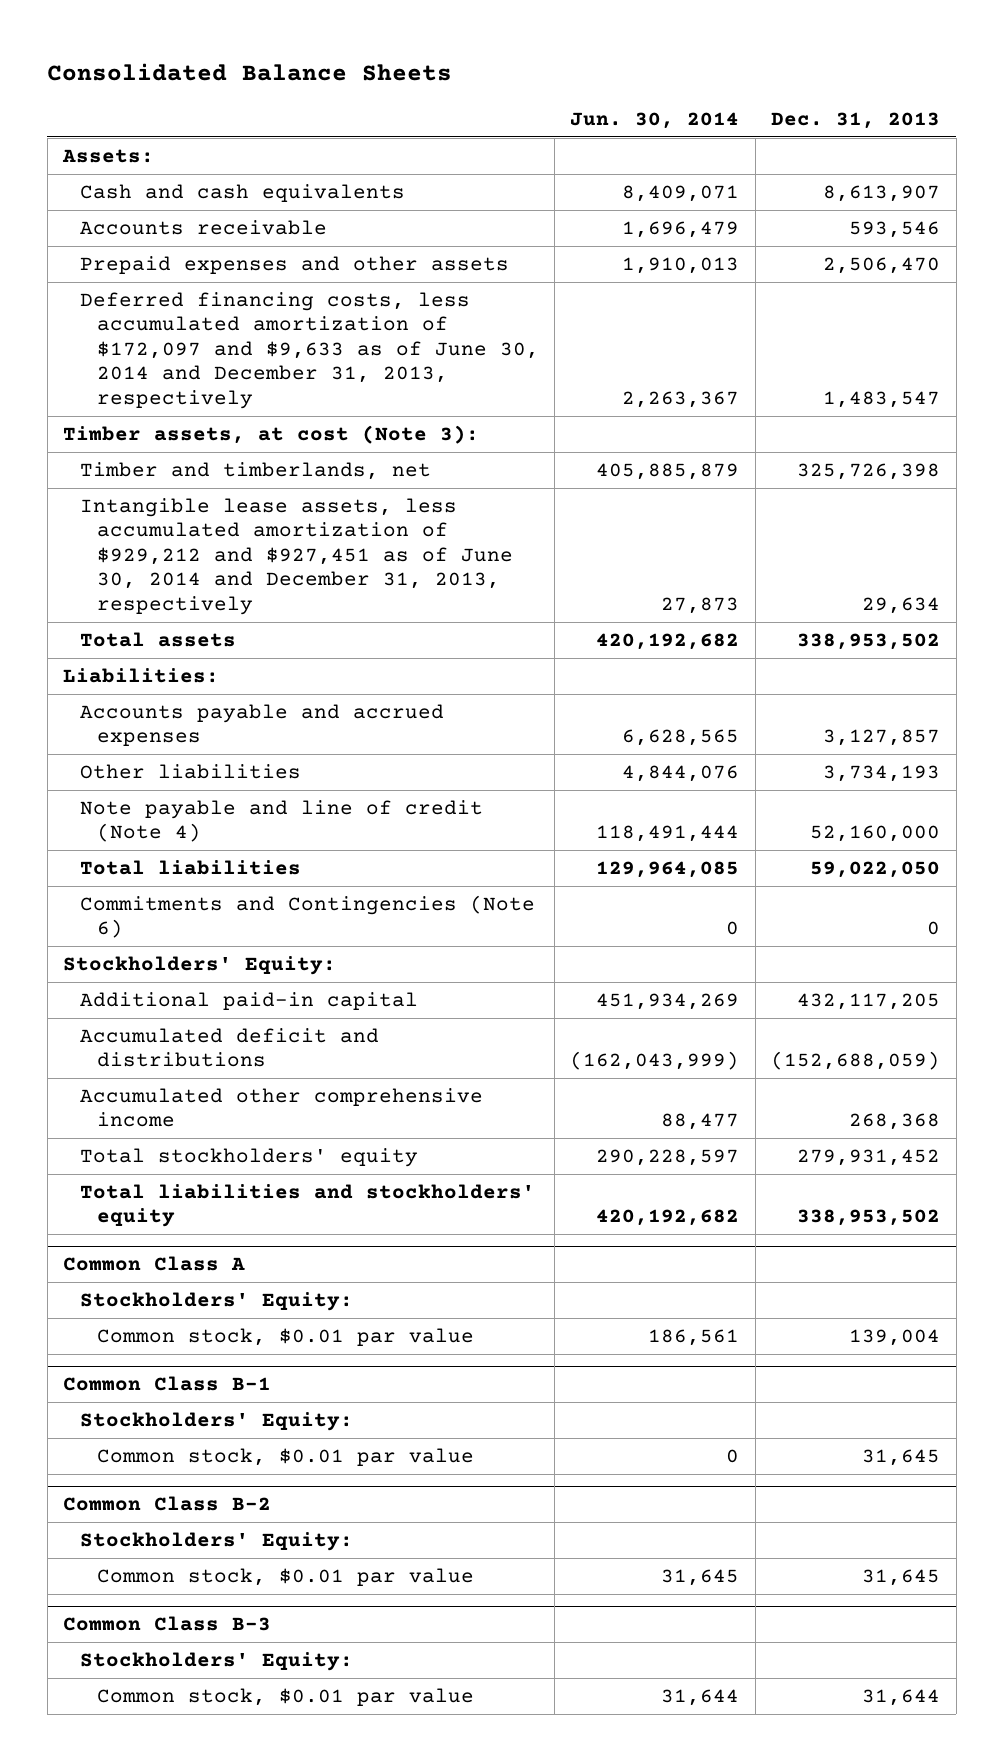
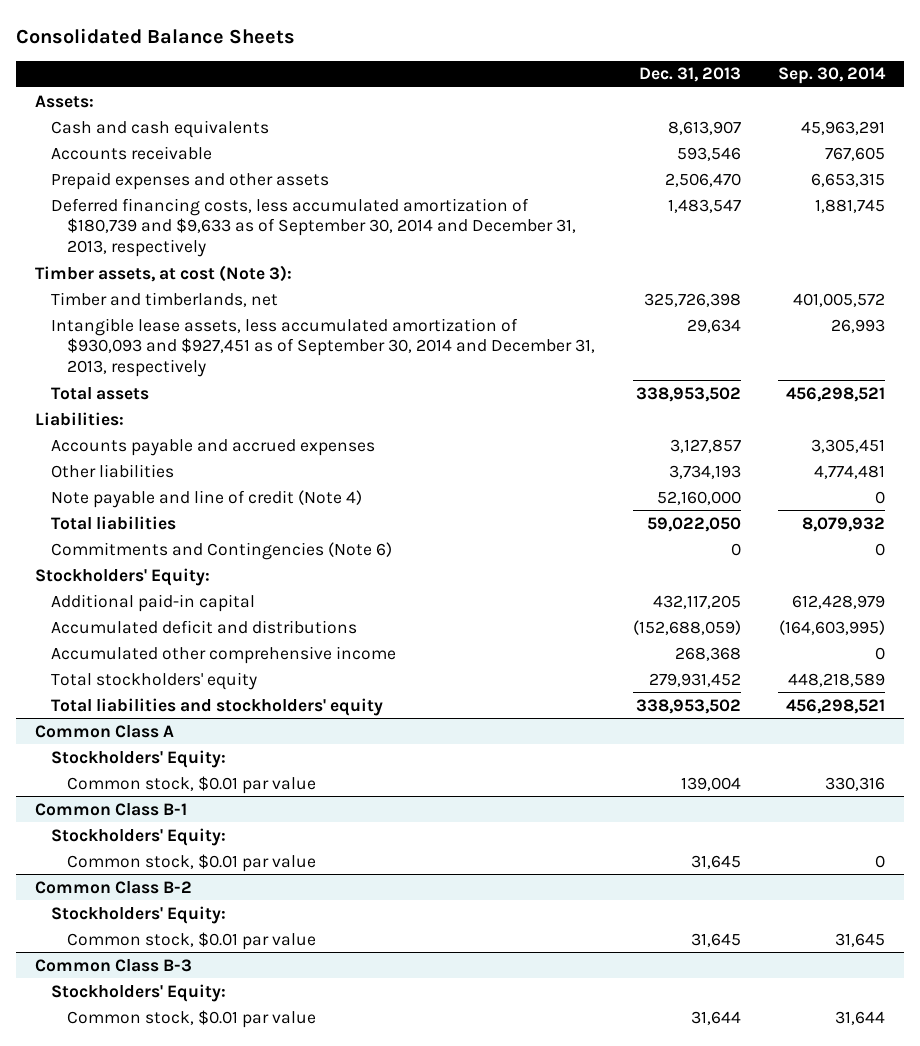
[570,112,740,130] Jun. 30, 2014 -> none
none -> [777,67,886,85] Sep. 30, 2014
[79,291,539,409] Deferred financing costs, less accumulated amortization of $172,097 and $9,633 as of June 30, 2014 and December 31, 2013, respectively -> [51,197,577,257] Deferred financing costs, less accumulated amortization of $180,739 and $9,633 as of September 30, 2014 and December 31, 2013, respectively
[79,497,513,615] Intangible lease assets, less accumulated amortization of $929,212 and $927,451 as of June 30, 2014 and December 31, 2013, respectively -> [51,317,596,377] Intangible lease assets, less accumulated amortization of $930,093 and $927,451 as of September 30, 2014 and December 31, 2013, respectively

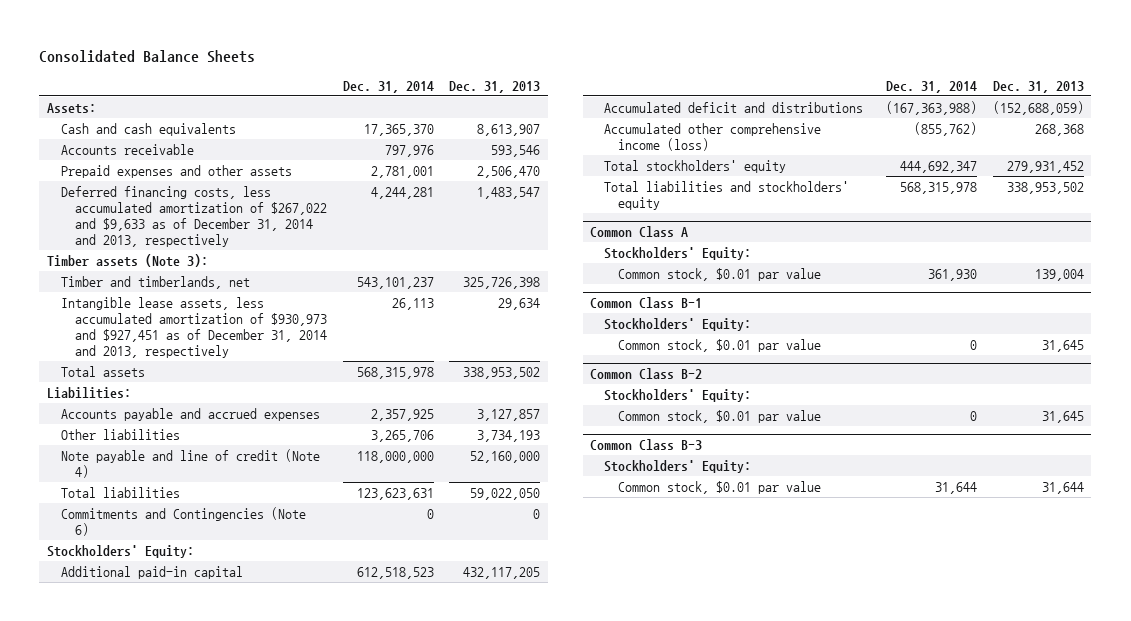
[777,67,886,85] Sep. 30, 2014 -> none
none -> [342,80,434,93] Dec. 31, 2014
[51,197,577,257] Deferred financing costs, less accumulated amortization of $180,739 and $9,633 as of September 30, 2014 and December 31, 2013, respectively -> [61,185,327,248] Deferred financing costs, less accumulated amortization of $267,022 and $9,633 as of December 31, 2014 and 2013, respectively
[34,264,292,282] Timber assets, at cost (Note 3): -> [47,253,209,267] Timber assets (Note 3):
[51,317,596,377] Intangible lease assets, less accumulated amortization of $930,093 and $927,451 as of September 30, 2014 and December 31, 2013, respectively -> [61,296,327,359] Intangible lease assets, less accumulated amortization of $930,973 and $927,451 as of December 31, 2014 and 2013, respectively
[51,645,397,664] Accumulated other comprehensive income -> [604,122,822,151] Accumulated other comprehensive income (loss)

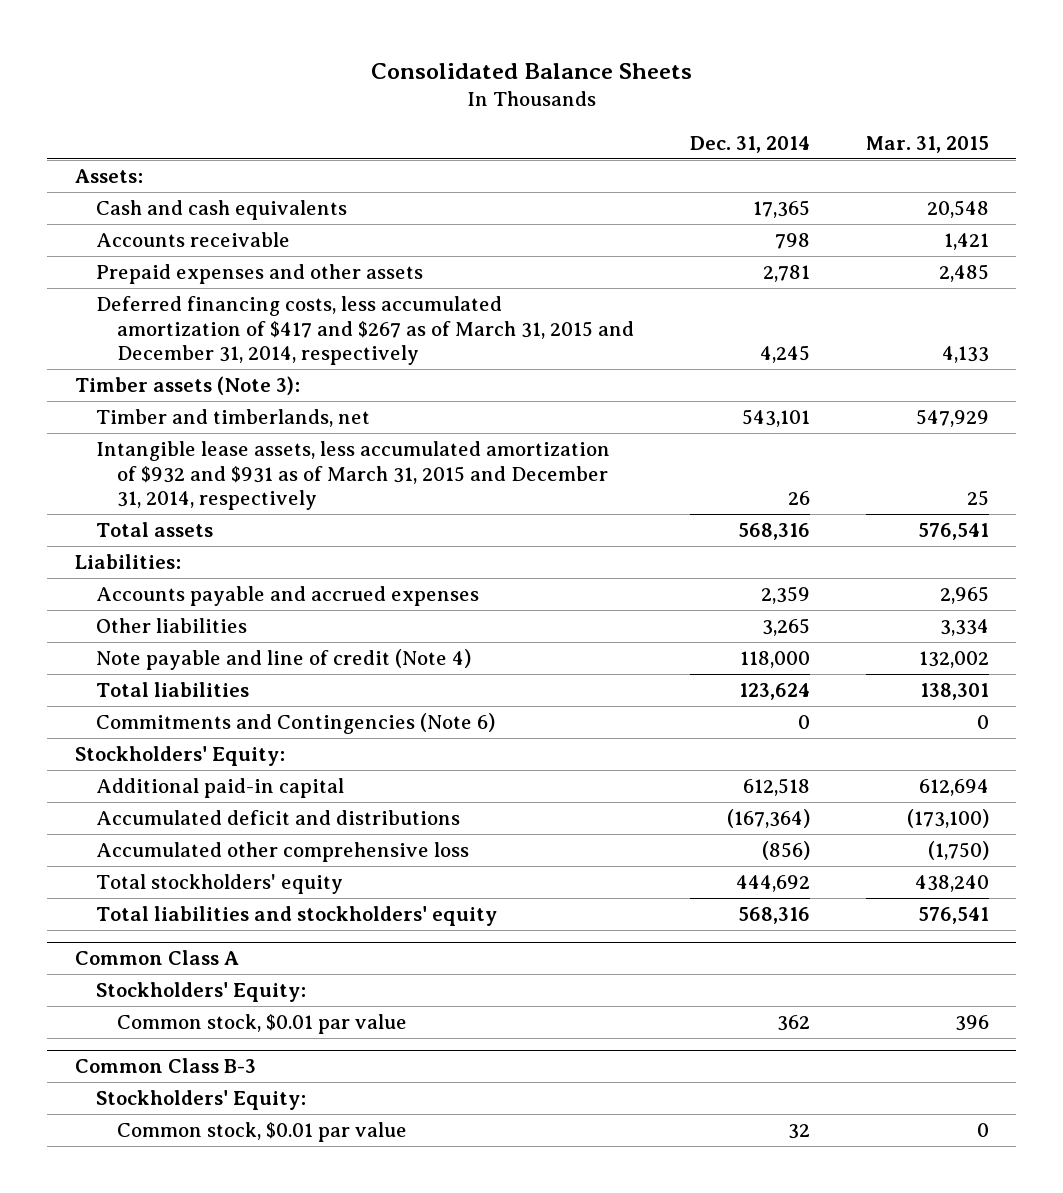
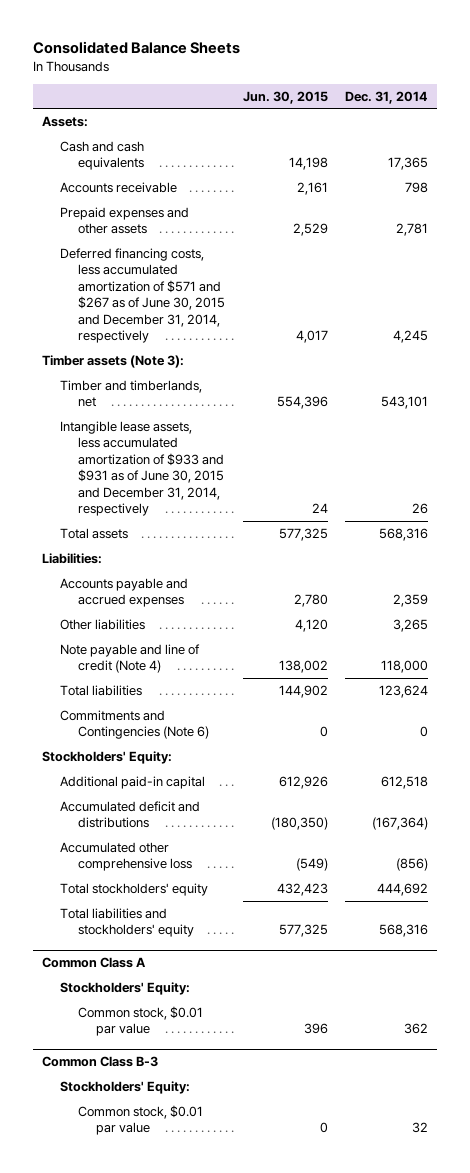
[865,135,989,153] Mar. 31, 2015 -> none
none -> [242,90,328,104] Jun. 30, 2015
[96,296,635,366] Deferred financing costs, less accumulated amortization of $417 and $267 as of March 31, 2015 and December 31, 2014, respectively -> [59,248,226,343] Deferred financing costs, less accumulated amortization of $571 and $267 as of June 30, 2015 and December 31, 2014, respectively
[96,441,611,511] Intangible lease assets, less accumulated amortization of $932 and $931 as of March 31, 2015 and December 31, 2014, respectively -> [59,421,225,516] Intangible lease assets, less accumulated amortization of $933 and $931 as of June 30, 2015 and December 31, 2014, respectively

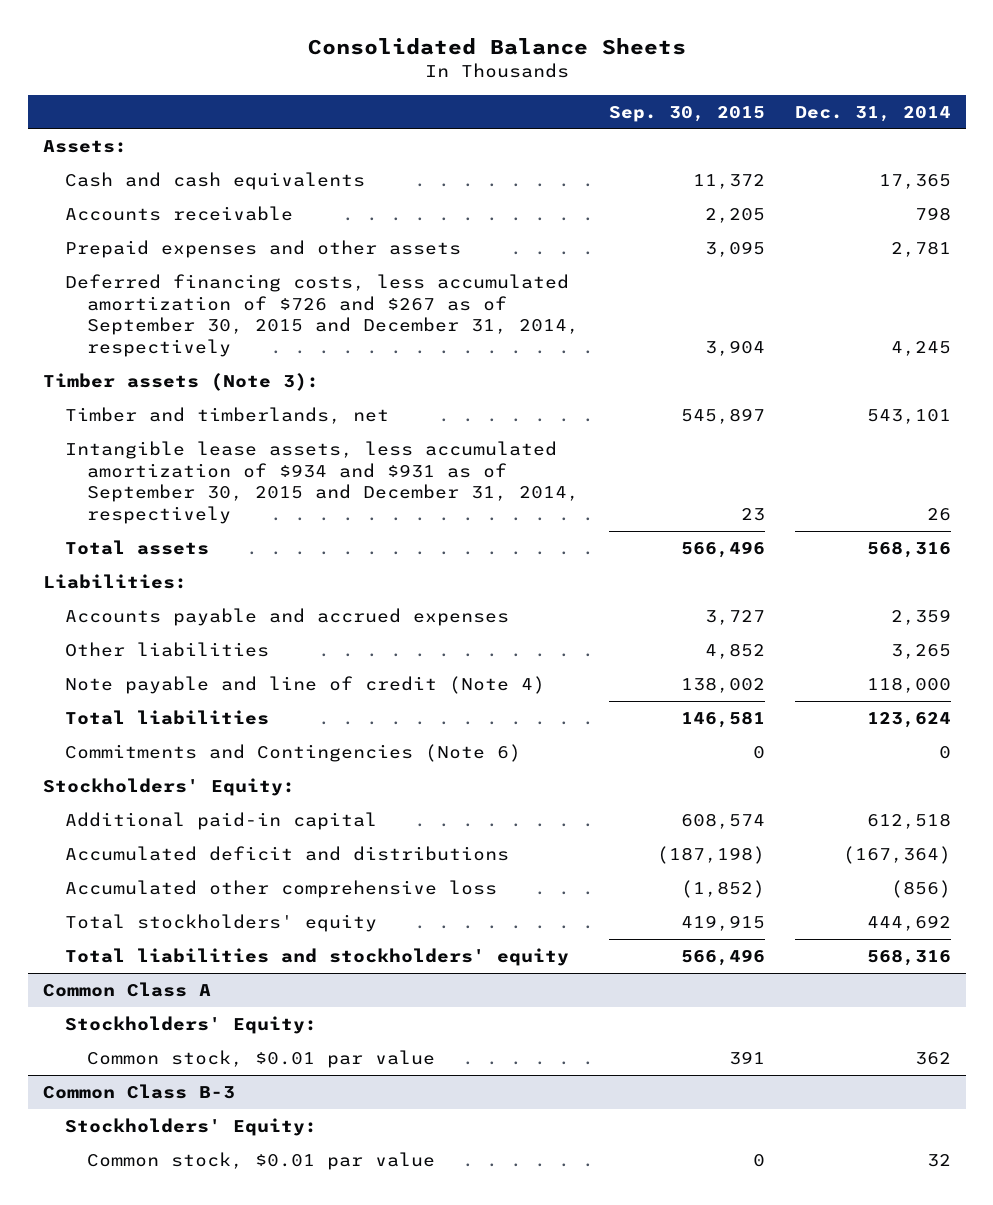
[242,90,328,104] Jun. 30, 2015 -> none
none -> [608,105,765,122] Sep. 30, 2015
[59,248,226,343] Deferred financing costs, less accumulated amortization of $571 and $267 as of June 30, 2015 and December 31, 2014, respectively -> [64,273,579,358] Deferred financing costs, less accumulated amortization of $726 and $267 as of September 30, 2015 and December 31, 2014, respectively
[59,421,225,516] Intangible lease assets, less accumulated amortization of $933 and $931 as of June 30, 2015 and December 31, 2014, respectively -> [64,440,579,525] Intangible lease assets, less accumulated amortization of $934 and $931 as of September 30, 2015 and December 31, 2014, respectively

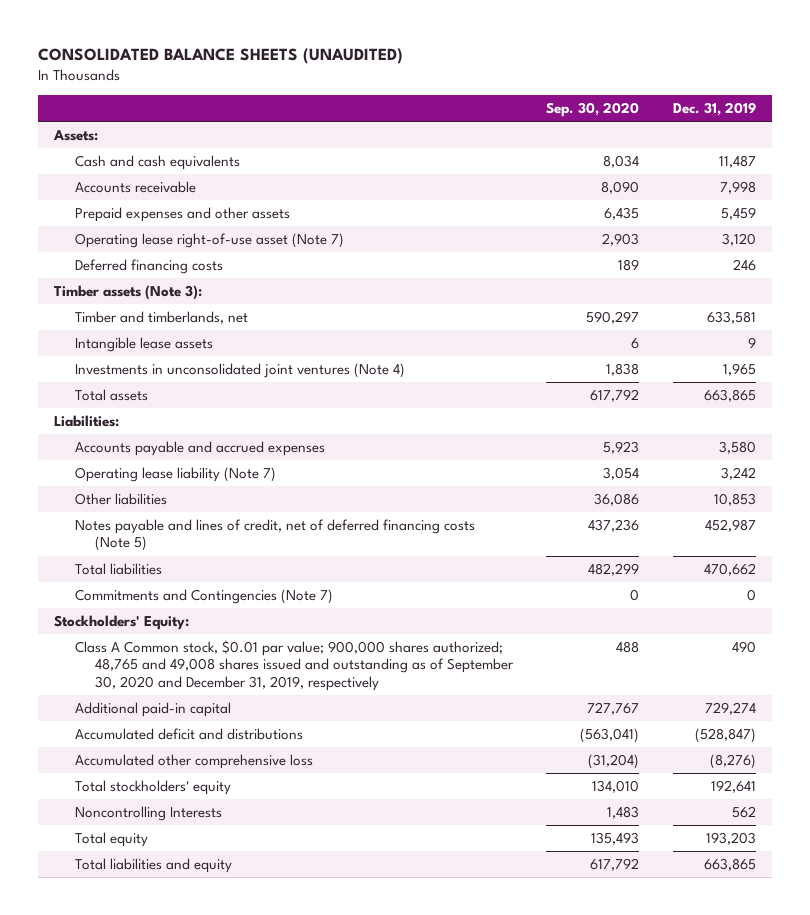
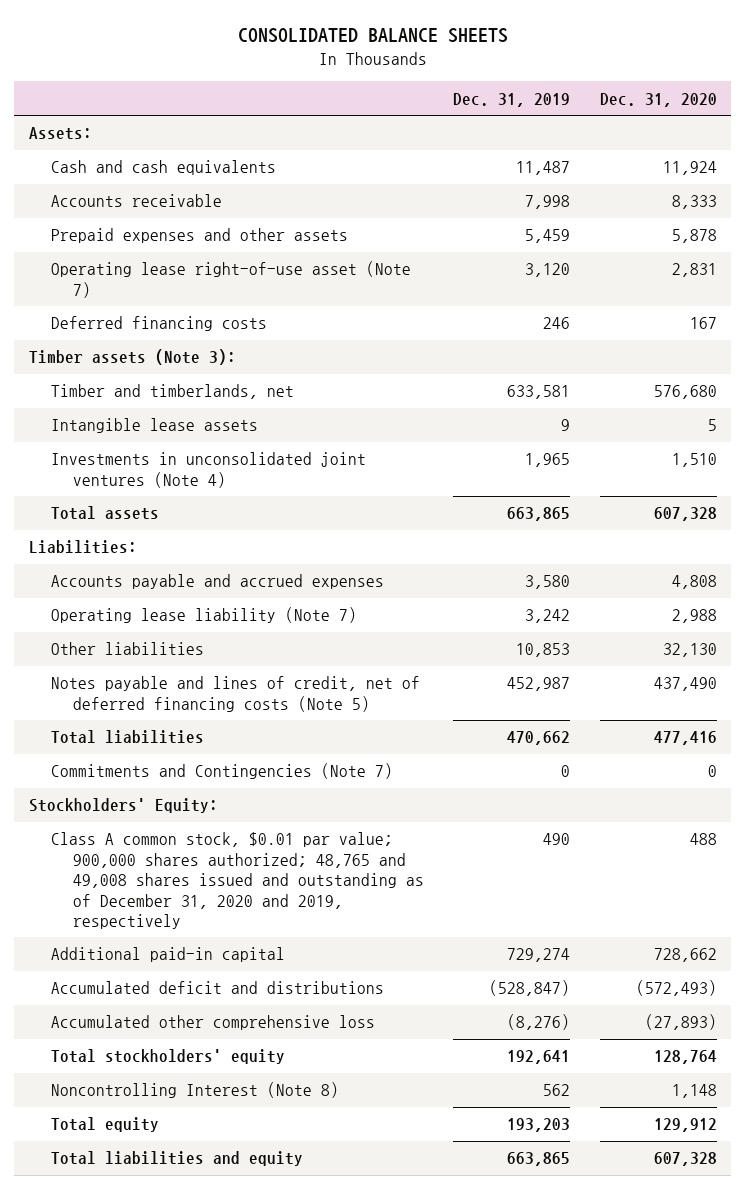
[37,48,403,65] CONSOLIDATED BALANCE SHEETS (UNAUDITED) -> [237,28,508,44] CONSOLIDATED BALANCE SHEETS
[546,102,640,118] Sep. 30, 2020 -> none
none -> [599,92,717,107] Dec. 31, 2020
[74,639,514,691] Class A Common stock, $0.01 par value; 900,000 shares authorized; 48,765 and 49,008 shares issued and outstanding as of September 30, 2020 and December 31, 2019, respectively -> [51,832,425,929] Class A common stock, $0.01 par value; 900,000 shares authorized; 48,765 and 49,008 shares issued and outstanding as of December 31, 2020 and 2019, respectively
[74,805,222,821] Noncontrolling Interests -> [51,1082,340,1099] Noncontrolling Interest (Note 8)

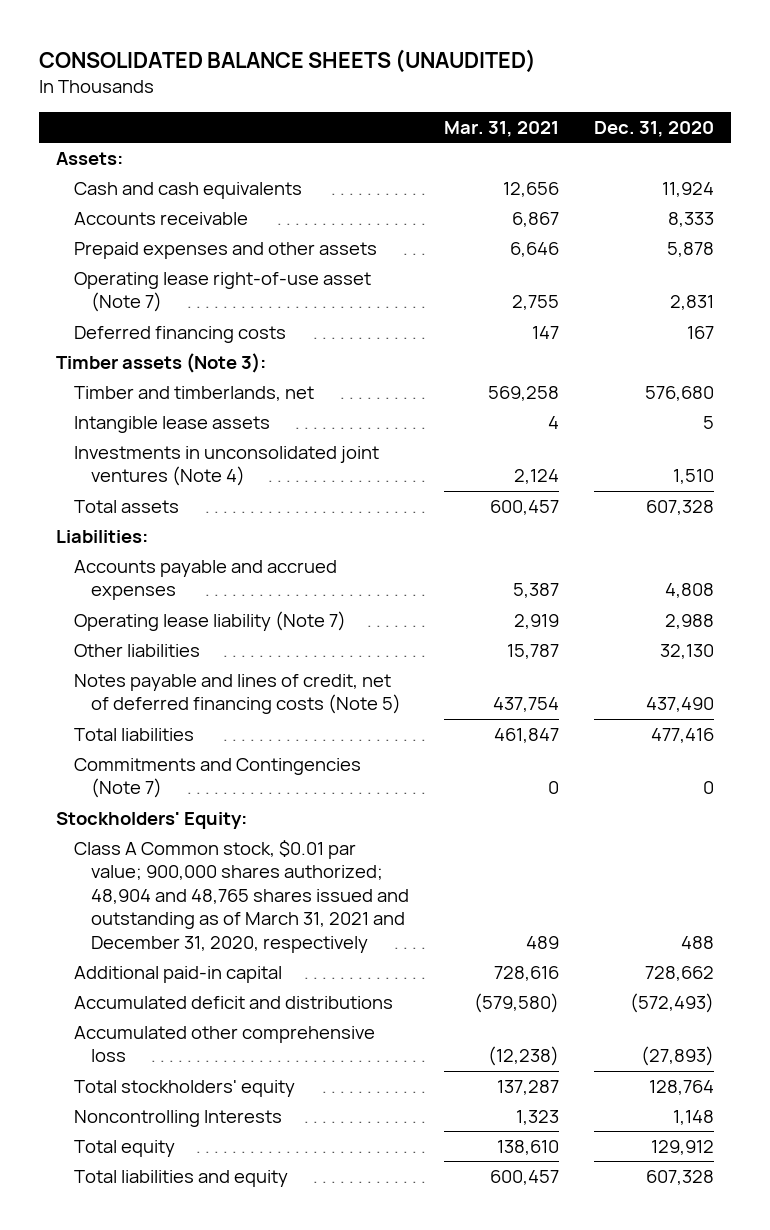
[237,28,508,44] CONSOLIDATED BALANCE SHEETS -> [38,48,536,73] CONSOLIDATED BALANCE SHEETS (UNAUDITED)
[453,92,571,107] Dec. 31, 2019 -> none
none -> [443,120,559,137] Mar. 31, 2021
[51,832,425,929] Class A common stock, $0.01 par value; 900,000 shares authorized; 48,765 and 49,008 shares issued and outstanding as of December 31, 2020 and 2019, respectively -> [73,840,409,953] Class A Common stock, $0.01 par value; 900,000 shares authorized; 48,904 and 48,765 shares issued and outstanding as of March 31, 2021 and December 31, 2020, respectively
[51,1082,340,1099] Noncontrolling Interest (Note 8) -> [73,1110,282,1128] Noncontrolling Interests

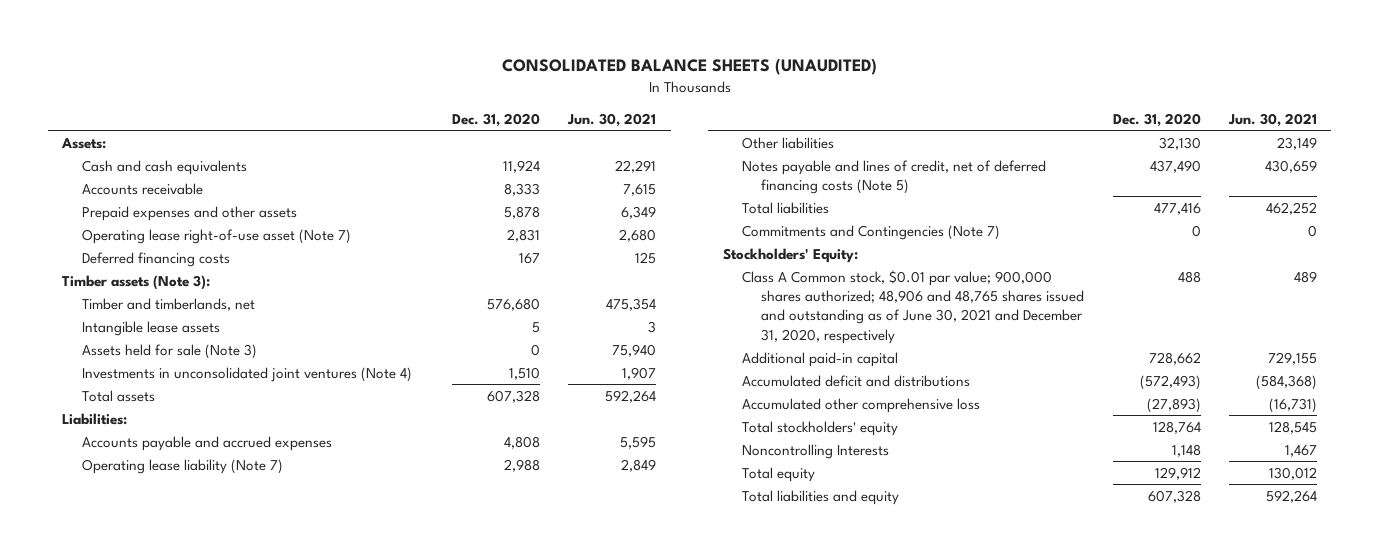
[443,120,559,137] Mar. 31, 2021 -> none
none -> [567,112,657,127] Jun. 30, 2021
none -> [81,343,257,359] Assets held for sale (Note 3)
[73,840,409,953] Class A Common stock, $0.01 par value; 900,000 shares authorized; 48,904 and 48,765 shares issued and outstanding as of March 31, 2021 and December 31, 2020, respectively -> [742,269,1085,344] Class A Common stock, $0.01 par value; 900,000 shares authorized; 48,906 and 48,765 shares issued and outstanding as of June 30, 2021 and December 31, 2020, respectively

